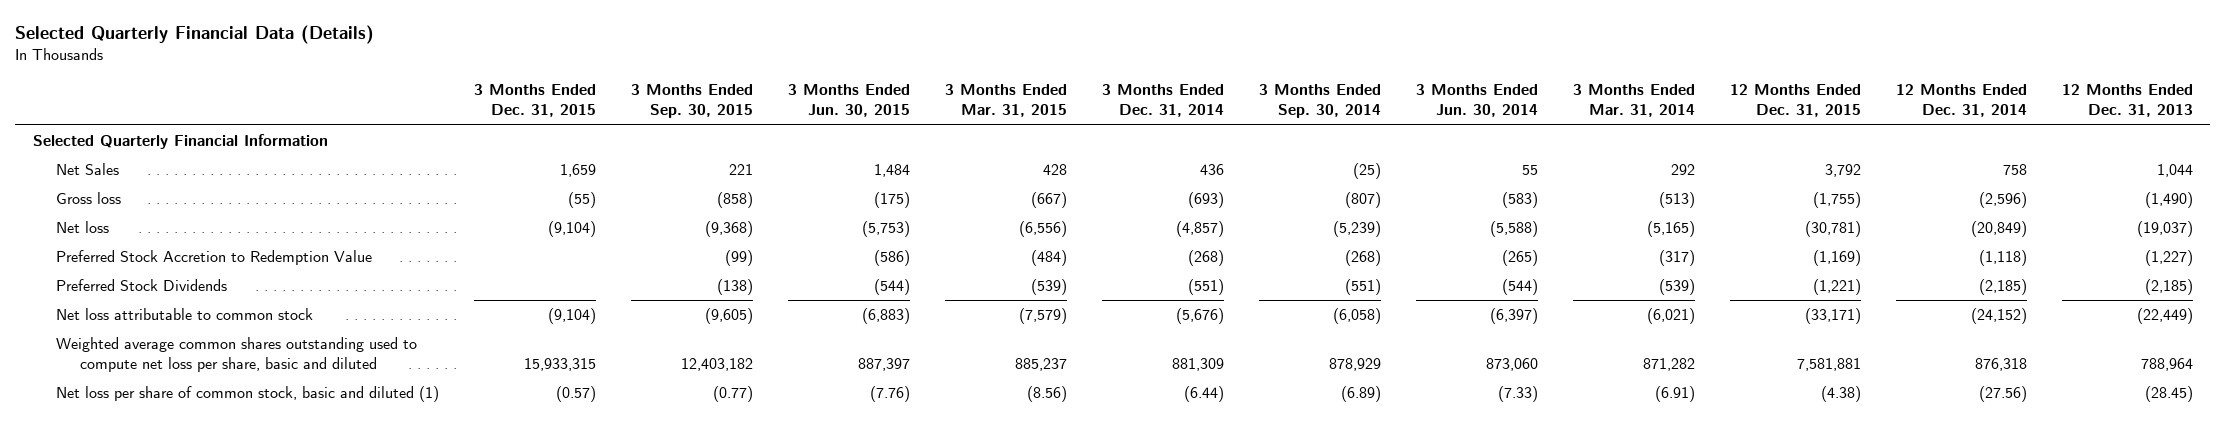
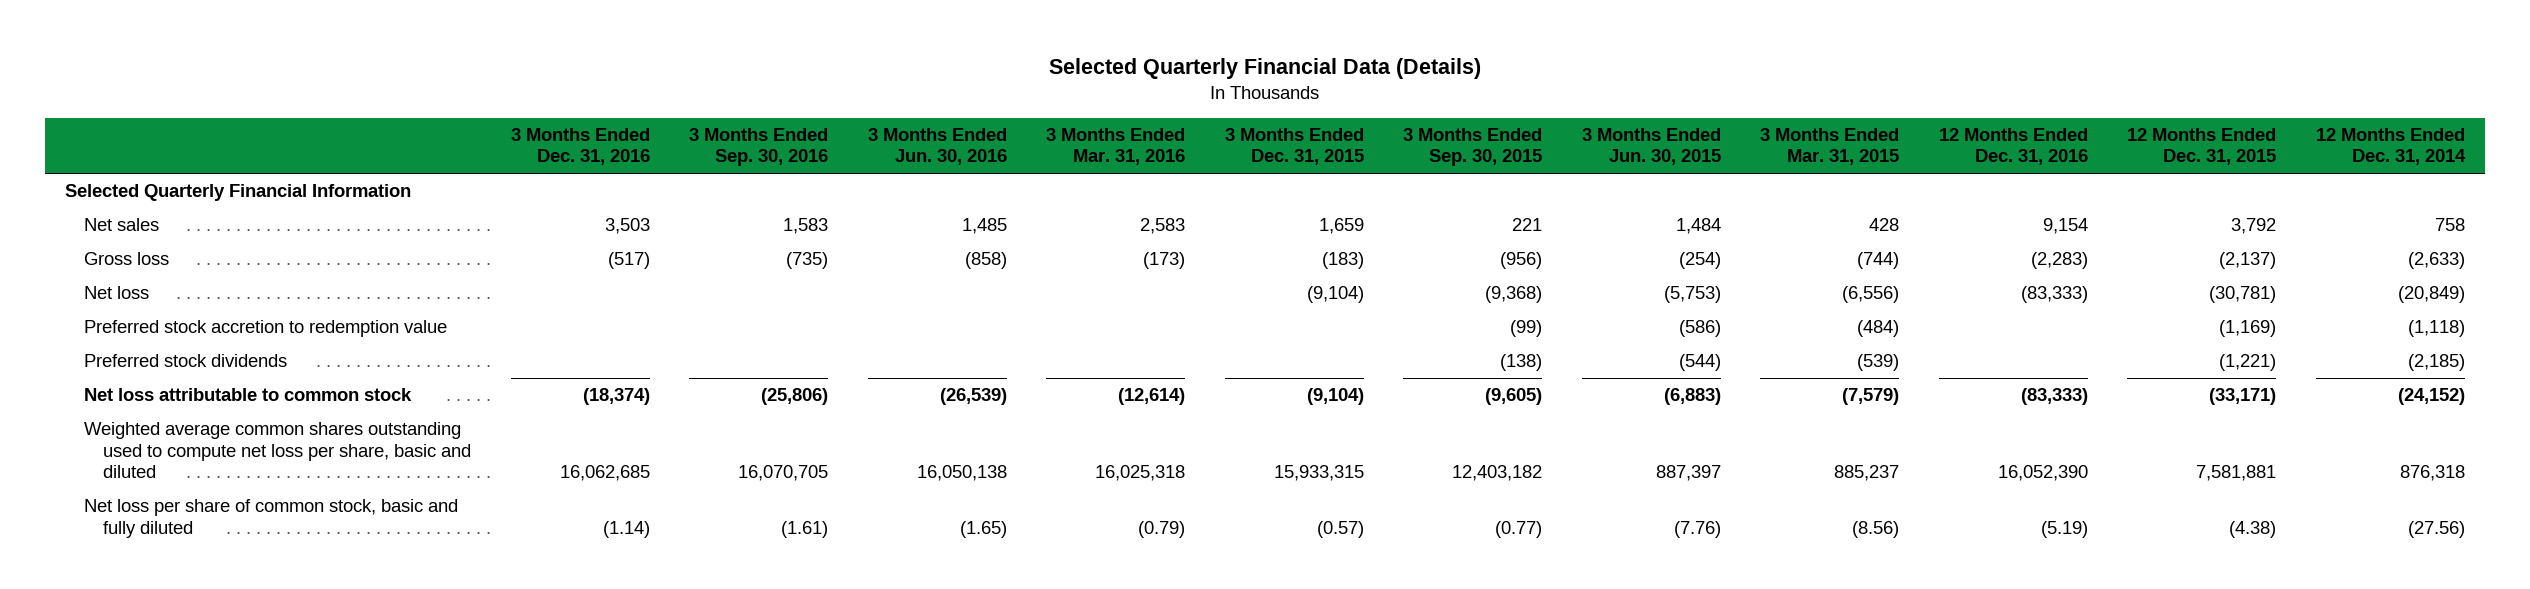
[1102,84,1225,118] 3 Months Ended Dec. 31, 2014 -> none
[1259,84,1382,119] 3 Months Ended Sep. 30, 2014 -> none
[1416,84,1539,118] 3 Months Ended Jun. 30, 2014 -> none
[1573,84,1696,118] 3 Months Ended Mar. 31, 2014 -> none
[2061,84,2193,118] 12 Months Ended Dec. 31, 2013 -> none
none -> [510,127,650,166] 3 Months Ended Dec. 31, 2016
none -> [689,127,829,167] 3 Months Ended Sep. 30, 2016
none -> [867,127,1007,166] 3 Months Ended Jun. 30, 2016
none -> [1046,127,1186,166] 3 Months Ended Mar. 31, 2016
none -> [1938,127,2088,166] 12 Months Ended Dec. 31, 2016
[56,163,120,176] Net Sales -> [84,218,160,232] Net sales
[568,192,597,209] (55) -> [1321,252,1364,270] (183)
[717,192,754,209] (858) -> [1500,252,1543,270] (956)
[874,192,911,209] (175) -> [1678,252,1721,270] (254)
[1031,192,1068,209] (667) -> [1857,252,1900,270] (744)
[1813,192,1862,209] (1,755) -> [2219,252,2277,270] (2,137)
[1978,192,2027,209] (2,596) -> [2407,252,2465,270] (2,633)
[56,250,373,266] Preferred Stock Accretion to Redemption Value -> [84,320,448,338] Preferred stock accretion to redemption value
[56,279,228,292] Preferred Stock Dividends -> [84,354,288,368] Preferred stock dividends
[56,386,440,403] Net loss per share of common stock, basic and diluted (1) -> [84,499,459,538] Net loss per share of common stock, basic and fully diluted

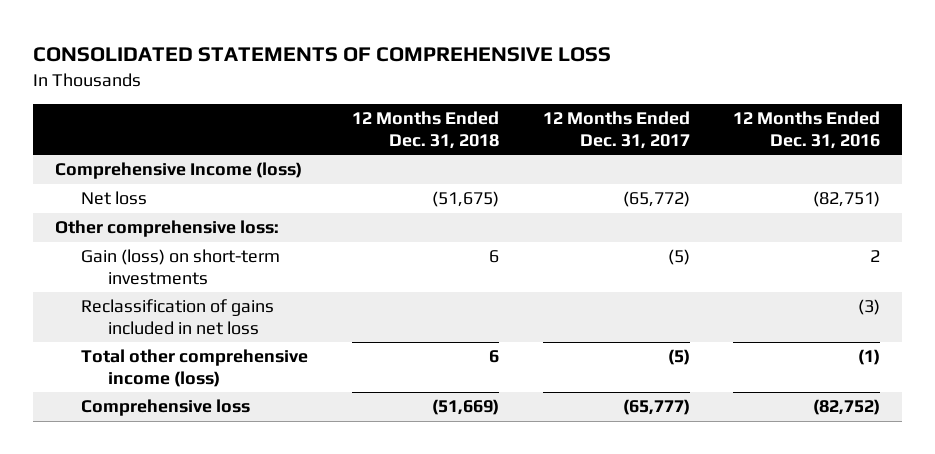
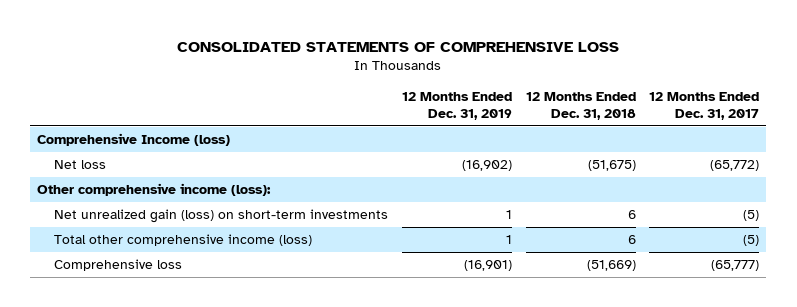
[733,111,881,149] 12 Months Ended Dec. 31, 2016 -> none
none -> [401,91,512,121] 12 Months Ended Dec. 31, 2019
[81,299,275,335] Reclassification of gains included in net loss -> none
[55,220,280,238] Other comprehensive loss: -> [37,182,272,196] Other comprehensive income (loss):
[81,249,281,285] Gain (loss) on short-term investments -> [54,208,389,223] Net unrealized gain (loss) on short-term investments

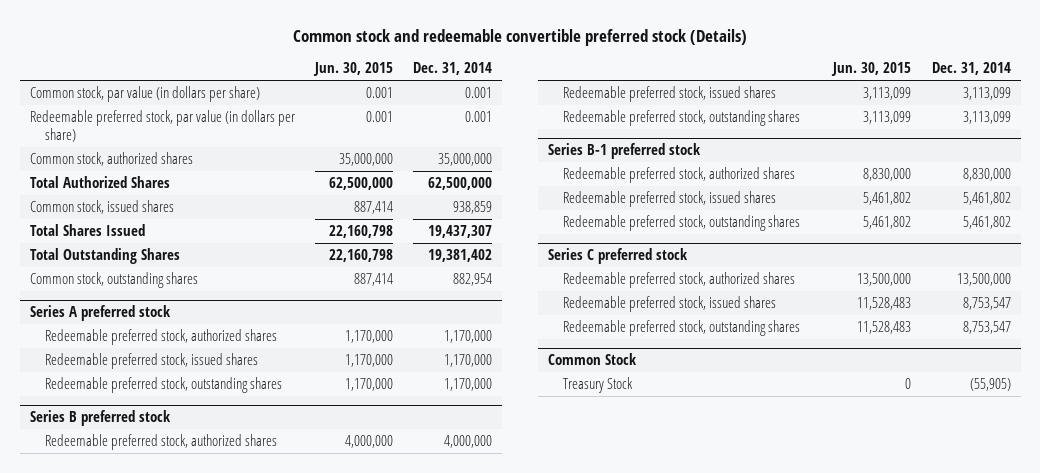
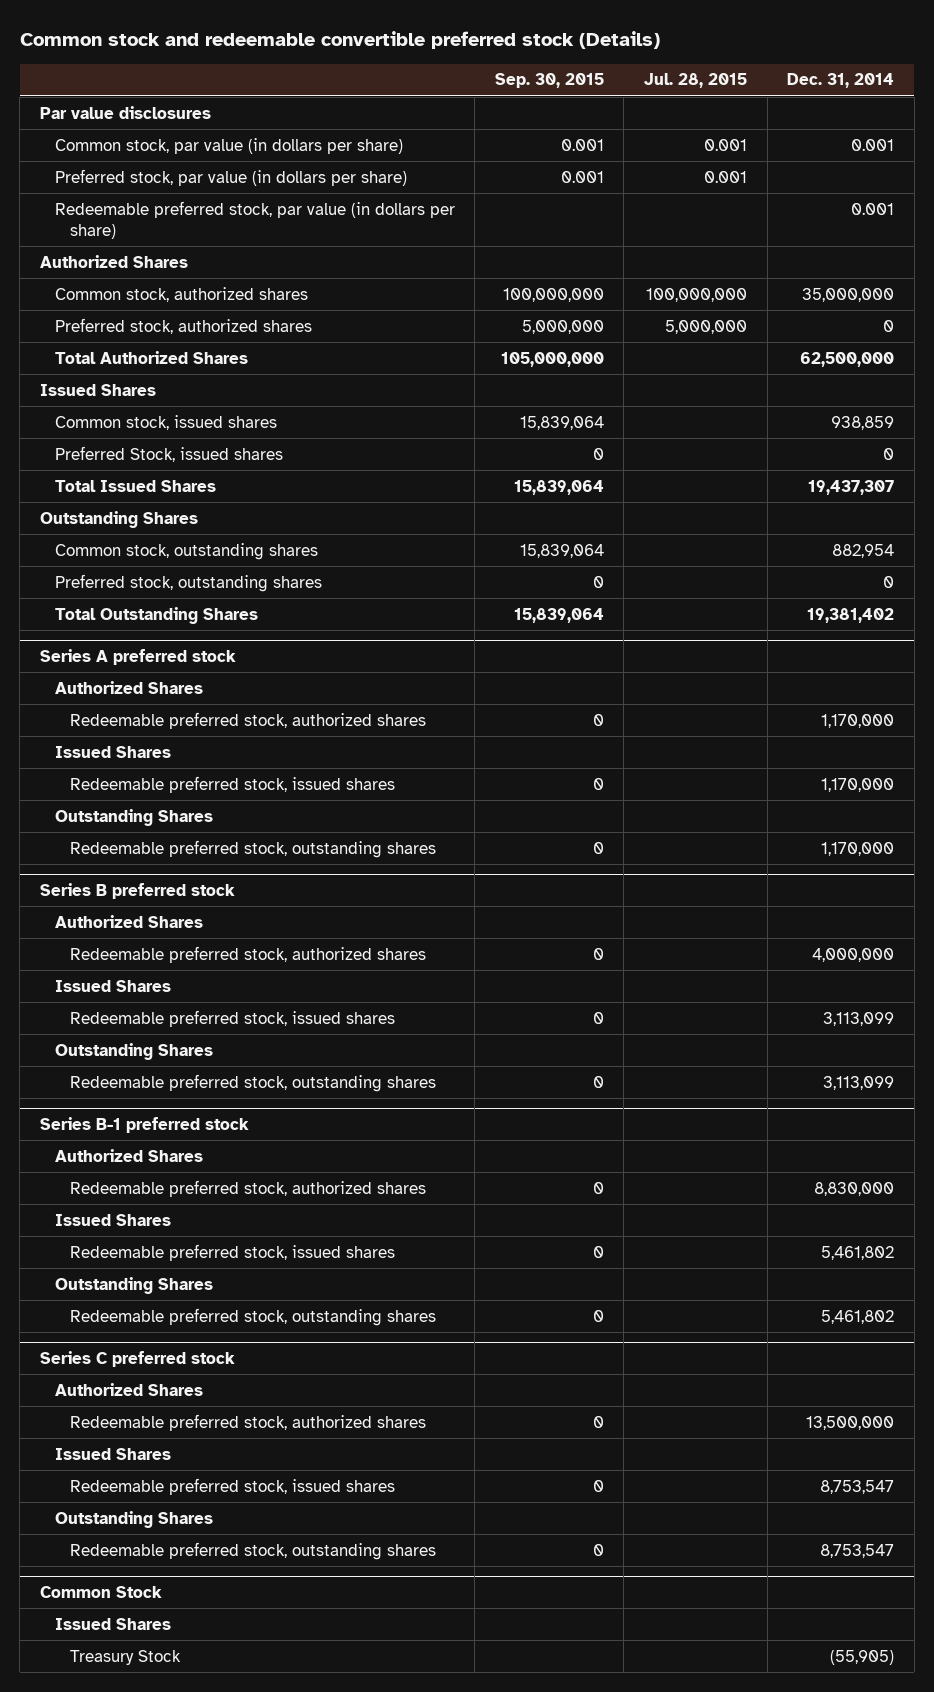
[312,62,393,77] Jun. 30, 2015 -> none
none -> [494,73,604,89] Sep. 30, 2015
none -> [643,73,747,89] Jul. 28, 2015
none -> [39,105,211,119] Par value disclosures
none -> [54,168,407,186] Preferred stock, par value (in dollars per share)
none -> [39,254,188,268] Authorized Shares
none -> [54,317,312,334] Preferred stock, authorized shares
none -> [39,383,156,396] Issued Shares
none -> [54,445,283,462] Preferred Stock, issued shares
[29,224,145,237] Total Shares Issued -> [54,479,216,492] Total Issued Shares
none -> [39,510,198,528] Outstanding Shares
none -> [54,573,322,592] Preferred stock, outstanding shares
[29,248,180,265] Total Outstanding Shares -> [54,606,258,624] Total Outstanding Shares
none -> [54,680,203,694] Authorized Shares
none -> [54,745,171,758] Issued Shares
none -> [54,808,213,826] Outstanding Shares
none -> [54,914,203,928] Authorized Shares
none -> [54,979,171,992] Issued Shares
none -> [54,1042,213,1060] Outstanding Shares
none -> [54,1148,203,1162] Authorized Shares
none -> [54,1213,171,1226] Issued Shares
none -> [54,1276,213,1294] Outstanding Shares
none -> [54,1382,203,1396] Authorized Shares
none -> [54,1447,171,1460] Issued Shares
none -> [54,1510,213,1528] Outstanding Shares
none -> [54,1617,171,1630] Issued Shares

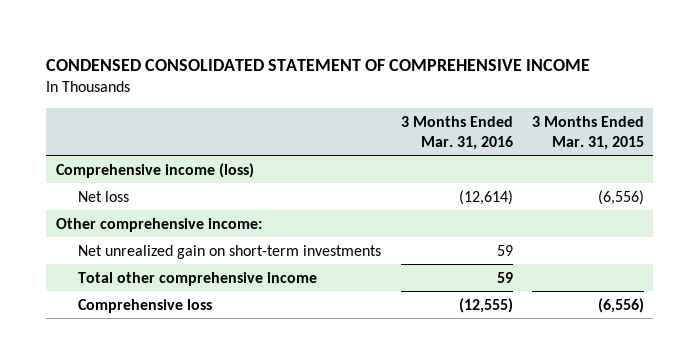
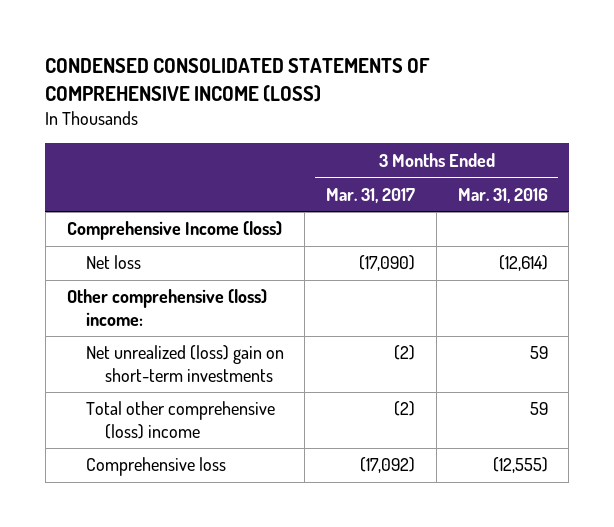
[46,58,591,71] CONDENSED CONSOLIDATED STATEMENT OF COMPREHENSIVE INCOME -> [45,58,431,103] CONDENSED CONSOLIDATED STATEMENTS OF COMPREHENSIVE INCOME (LOSS)
[531,115,644,150] 3 Months Ended Mar. 31, 2015 -> none
none -> [326,187,416,203] Mar. 31, 2017
[55,162,254,178] Comprehensive income (loss) -> [66,221,282,241] Comprehensive Income (loss)
[55,217,262,232] Other comprehensive income: -> [66,289,267,326] Other comprehensive (loss) income:
[78,244,382,259] Net unrealized gain on short-term investments -> [85,345,284,382] Net unrealized (loss) gain on short-term investments
[78,271,318,286] Total other comprehensive income -> [85,401,275,439] Total other comprehensive (loss) income

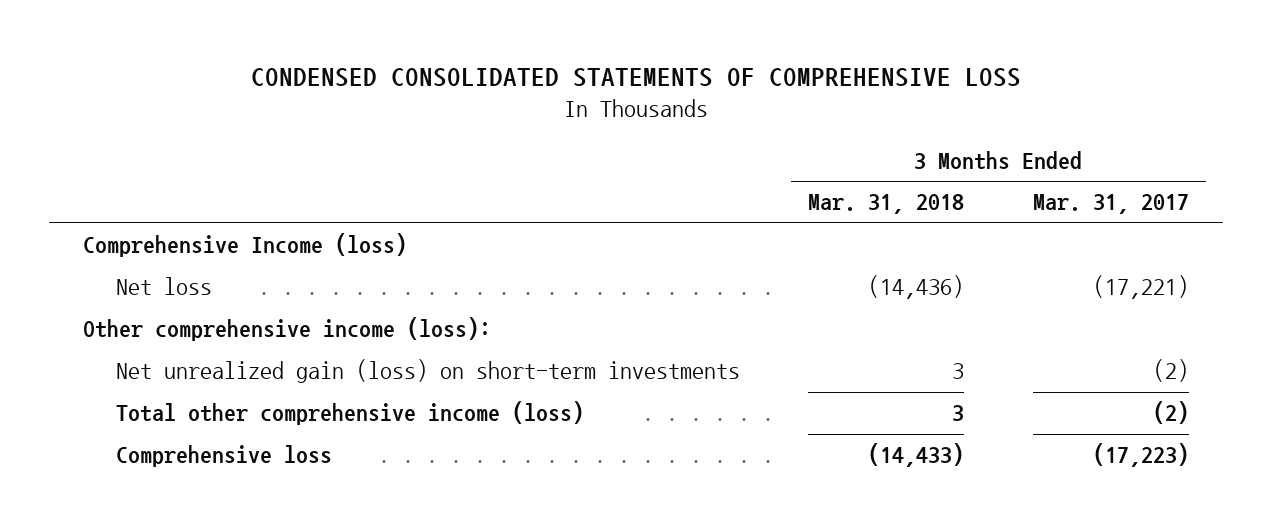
[45,58,431,103] CONDENSED CONSOLIDATED STATEMENTS OF COMPREHENSIVE INCOME (LOSS) -> [250,67,1021,87] CONDENSED CONSOLIDATED STATEMENTS OF COMPREHENSIVE LOSS
[457,187,548,203] Mar. 31, 2016 -> none
none -> [808,194,965,215] Mar. 31, 2018
[359,255,416,272] (17,090) -> [1092,275,1189,300] (17,221)
[66,289,267,326] Other comprehensive (loss) income: -> [83,317,492,342] Other comprehensive income (loss):
[85,345,284,382] Net unrealized (loss) gain on short-term investments -> [115,359,740,384] Net unrealized gain (loss) on short-term investments
[85,401,275,439] Total other comprehensive (loss) income -> [115,401,584,426] Total other comprehensive income (loss)
[360,457,416,474] (17,092) -> [1092,443,1189,468] (17,223)

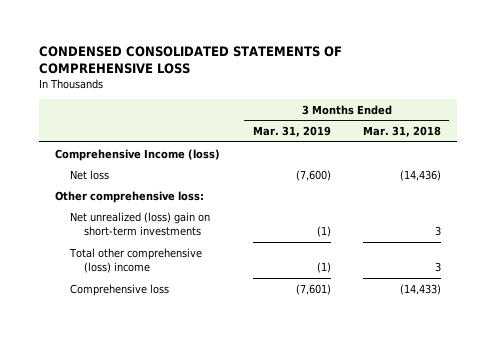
[1032,194,1189,215] Mar. 31, 2017 -> none
none -> [252,126,331,138] Mar. 31, 2019
[83,317,492,342] Other comprehensive income (loss): -> [54,190,204,203] Other comprehensive loss:
[115,359,740,384] Net unrealized gain (loss) on short-term investments -> [69,211,210,236] Net unrealized (loss) gain on short-term investments
[115,401,584,426] Total other comprehensive income (loss) -> [68,247,202,273] Total other comprehensive (loss) income

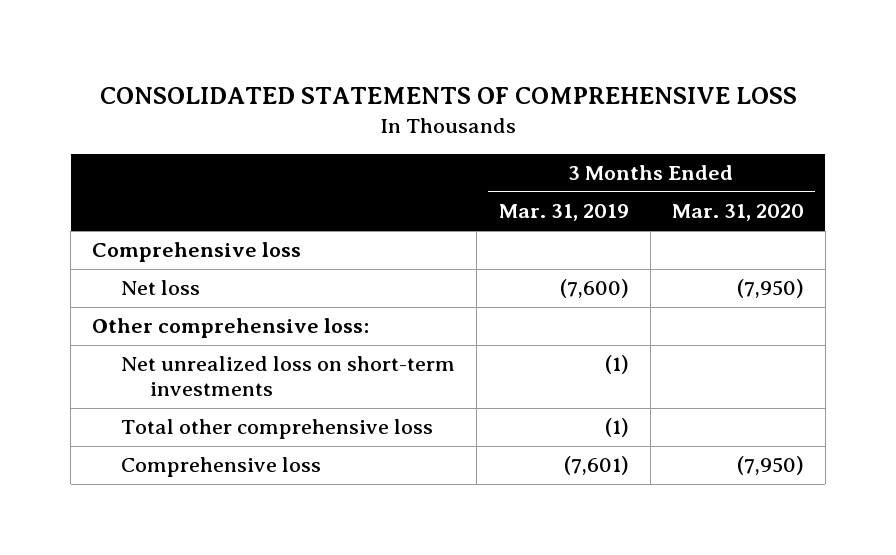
[38,45,342,75] CONDENSED CONSOLIDATED STATEMENTS OF COMPREHENSIVE LOSS -> [100,86,798,104] CONSOLIDATED STATEMENTS OF COMPREHENSIVE LOSS
[363,126,442,138] Mar. 31, 2018 -> none
none -> [671,204,804,222] Mar. 31, 2020
[54,148,220,161] Comprehensive Income (loss) -> [92,242,302,263] Comprehensive loss
[69,211,210,236] Net unrealized (loss) gain on short-term investments -> [121,356,456,397] Net unrealized loss on short-term investments
[68,247,202,273] Total other comprehensive (loss) income -> [121,419,434,440] Total other comprehensive loss

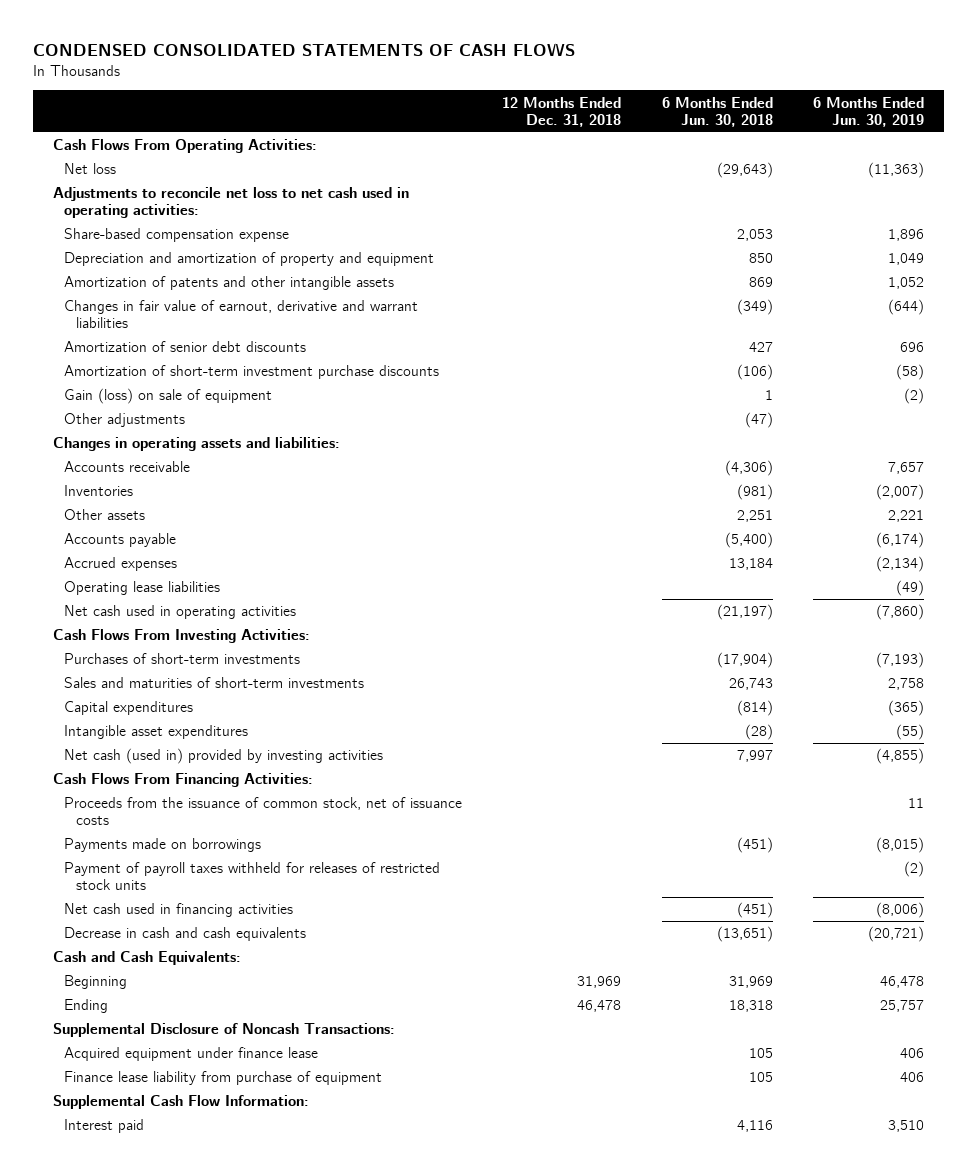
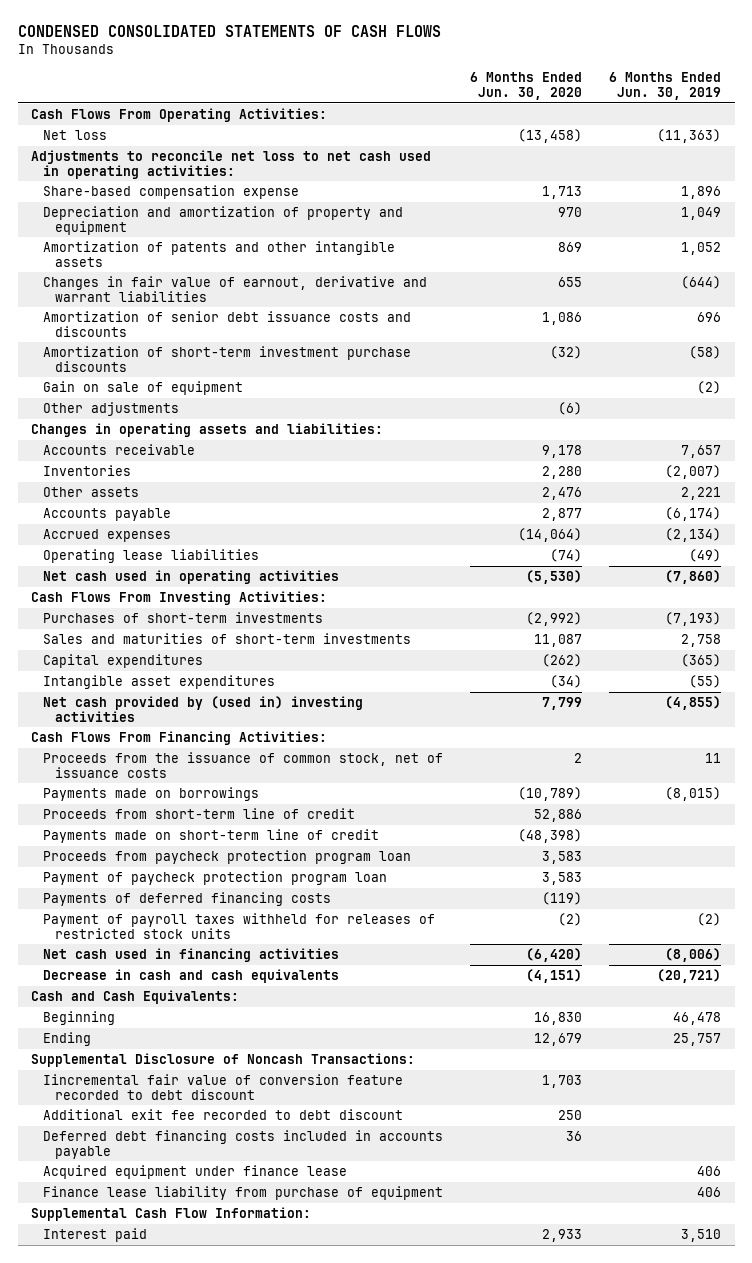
[502,96,622,127] 12 Months Ended Dec. 31, 2018 -> none
[661,96,773,127] 6 Months Ended Jun. 30, 2018 -> none
none -> [470,72,583,100] 6 Months Ended Jun. 30, 2020
[64,341,307,353] Amortization of senior debt discounts -> [43,310,412,337] Amortization of senior debt issuance costs and discounts
[64,388,273,405] Gain (loss) on sale of equipment -> [43,380,244,395] Gain on sale of equipment
[64,748,384,765] Net cash (used in) provided by investing activities -> [43,695,364,722] Net cash provided by (used in) investing activities
none -> [43,807,356,819] Proceeds from short-term line of credit
none -> [43,828,380,843] Payments made on short-term line of credit
none -> [43,849,412,864] Proceeds from paycheck protection program loan
none -> [43,870,388,885] Payment of paycheck protection program loan
none -> [43,891,332,906] Payments of deferred financing costs
none -> [43,1073,404,1100] Iincremental fair value of conversion feature recorded to debt discount
none -> [43,1108,404,1120] Additional exit fee recorded to debt discount
none -> [43,1129,444,1159] Deferred debt financing costs included in accounts payable

